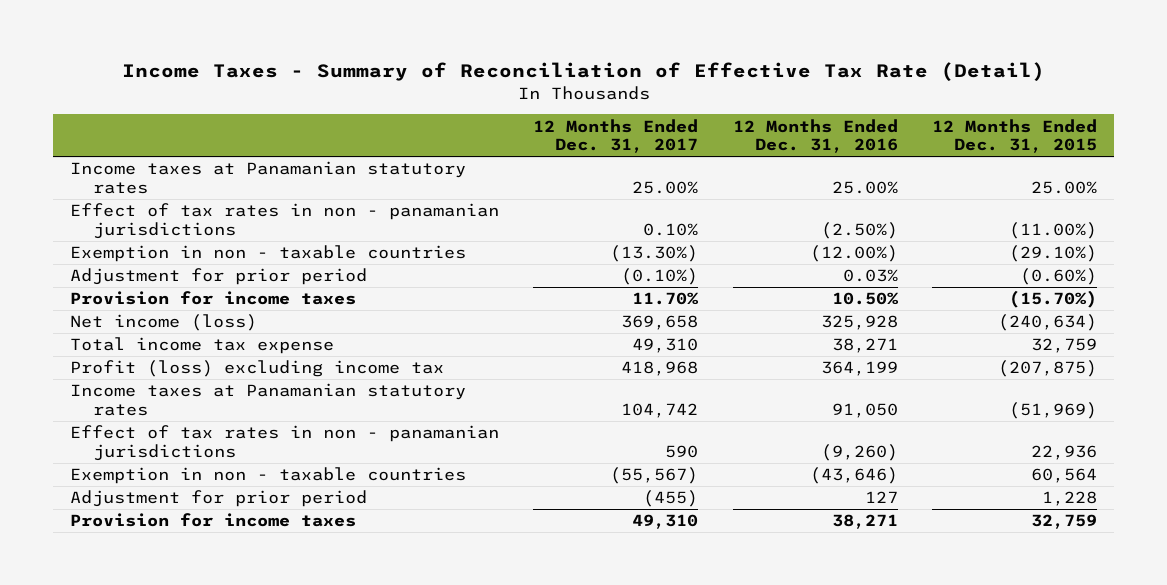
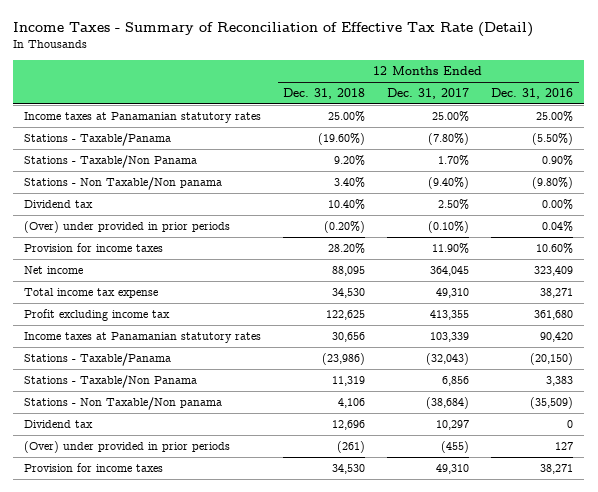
[932,118,1098,154] 12 Months Ended Dec. 31, 2015 -> none
none -> [283,88,366,100] Dec. 31, 2018
[69,203,499,239] Effect of tax rates in non - panamanian jurisdictions -> none
none -> [24,133,172,147] Stations - Taxable/Panama
none -> [24,155,198,169] Stations - Taxable/Non Panama
[69,245,466,263] Exemption in non - taxable countries -> [24,177,223,191] Stations - Non Taxable/Non panama
[610,245,699,263] (13.30%) -> [428,177,470,190] (9.40%)
[809,245,898,263] (12.00%) -> [532,177,574,190] (9.80%)
none -> [24,200,94,209] Dividend tax
[69,268,367,286] Adjustment for prior period -> [24,221,231,234] (Over) under provided in prior periods
[842,269,898,283] 0.03% -> [542,221,574,233] 0.04%
[632,292,700,306] 11.70% -> [432,243,470,255] 11.90%
[831,292,899,306] 10.50% -> [536,243,574,255] 10.60%
[69,314,257,332] Net income (loss) -> [24,266,84,275] Net income
[621,315,699,331] 369,658 -> [430,266,470,277] 364,045
[820,315,898,331] 325,928 -> [534,266,574,277] 323,409
[69,425,499,461] Effect of tax rates in non - panamanian jurisdictions -> none
[69,360,444,378] Profit (loss) excluding income tax -> [24,309,171,322] Profit excluding income tax
[621,361,699,377] 418,968 -> [430,310,470,321] 413,355
[820,361,898,377] 364,199 -> [534,310,574,321] 361,680
[621,402,699,418] 104,742 -> [430,332,470,343] 103,339
[831,402,898,418] 91,050 -> [540,332,574,343] 90,420
none -> [24,353,172,367] Stations - Taxable/Panama
none -> [24,375,198,389] Stations - Taxable/Non Panama
[69,467,466,485] Exemption in non - taxable countries -> [24,397,223,411] Stations - Non Taxable/Non panama
[610,467,699,485] (55,567) -> [426,397,470,410] (38,684)
[809,467,898,485] (43,646) -> [530,397,574,410] (35,509)
none -> [24,420,94,429] Dividend tax
[69,490,367,508] Adjustment for prior period -> [24,441,231,454] (Over) under provided in prior periods

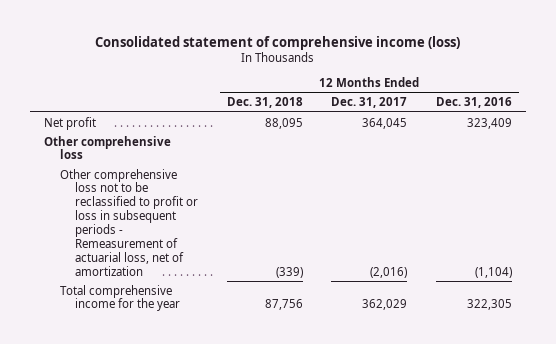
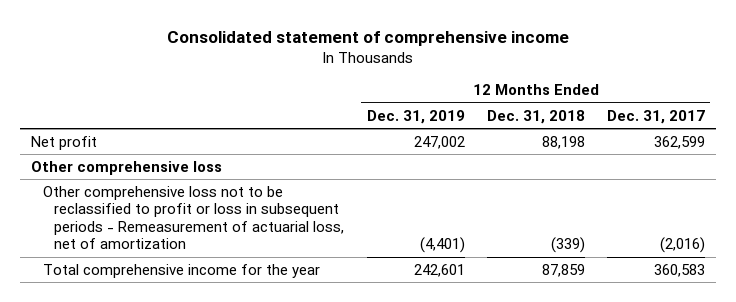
[94,36,460,51] Consolidated statement of comprehensive income (loss) -> [166,30,569,46] Consolidated statement of comprehensive income
[435,97,512,109] Dec. 31, 2016 -> none
none -> [366,109,465,124] Dec. 31, 2019
[264,117,303,129] 88,095 -> [541,135,585,149] 88,198
[362,117,408,129] 364,045 -> [653,135,705,149] 362,599
[264,299,303,311] 87,756 -> [541,263,585,277] 87,859
[362,299,408,311] 362,029 -> [653,263,705,277] 360,583

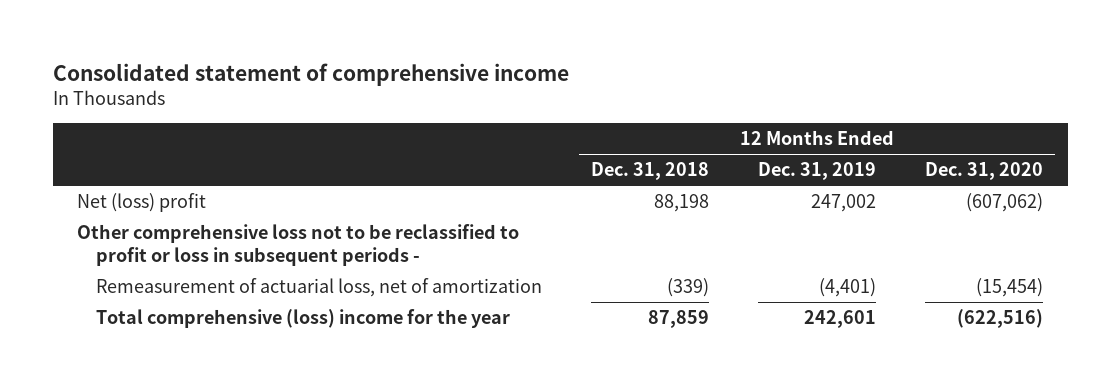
[606,109,705,124] Dec. 31, 2017 -> none
none -> [925,162,1044,181] Dec. 31, 2020
[30,160,222,175] Other comprehensive loss -> none
[30,135,97,150] Net profit -> [77,193,207,213] Net (loss) profit
none -> [77,224,520,266] Other comprehensive loss not to be reclassified to profit or loss in subsequent periods -
[42,185,345,250] Other comprehensive loss not to be reclassified to profit or loss in subsequent periods - Remeasurement of actuarial loss, net of amortization -> [96,278,543,298] Remeasurement of actuarial loss, net of amortization
[42,263,320,278] Total comprehensive income for the year -> [96,309,511,329] Total comprehensive (loss) income for the year

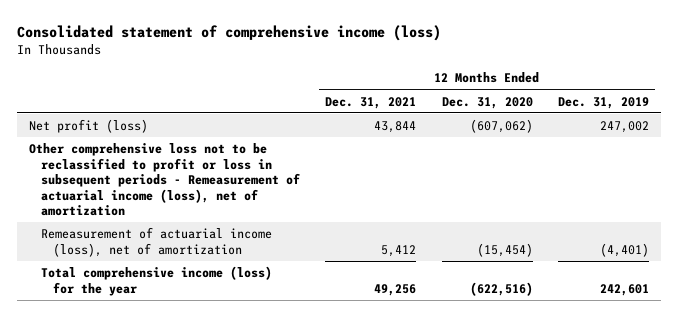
[52,62,569,86] Consolidated statement of comprehensive income -> [16,24,441,41] Consolidated statement of comprehensive income (loss)
[591,162,710,181] Dec. 31, 2018 -> none
none -> [325,96,417,109] Dec. 31, 2021
[77,193,207,213] Net (loss) profit -> [29,119,149,134] Net profit (loss)
[77,224,520,266] Other comprehensive loss not to be reclassified to profit or loss in subsequent periods - -> [29,143,301,216] Other comprehensive loss not to be reclassified to profit or loss in subsequent periods - Remeasurement of actuarial income (loss), net of amortization
[96,278,543,298] Remeasurement of actuarial loss, net of amortization -> [41,227,273,257] Remeasurement of actuarial income (loss), net of amortization
[96,309,511,329] Total comprehensive (loss) income for the year -> [41,266,273,296] Total comprehensive income (loss) for the year

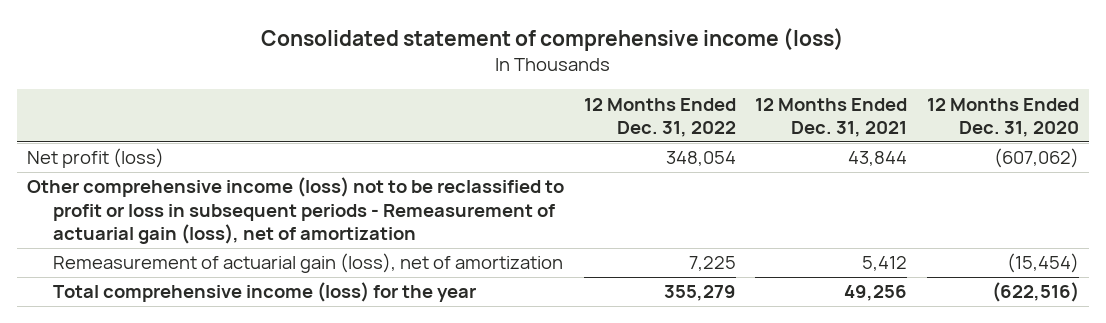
[557,96,649,109] Dec. 31, 2019 -> none
none -> [583,97,736,137] 12 Months Ended Dec. 31, 2022
[29,143,301,216] Other comprehensive loss not to be reclassified to profit or loss in subsequent periods - Remeasurement of actuarial income (loss), net of amortization -> [26,177,564,244] Other comprehensive income (loss) not to be reclassified to profit or loss in subsequent periods - Remeasurement of actuarial gain (loss), net of amortization
[41,227,273,257] Remeasurement of actuarial income (loss), net of amortization -> [53,253,564,274] Remeasurement of actuarial gain (loss), net of amortization

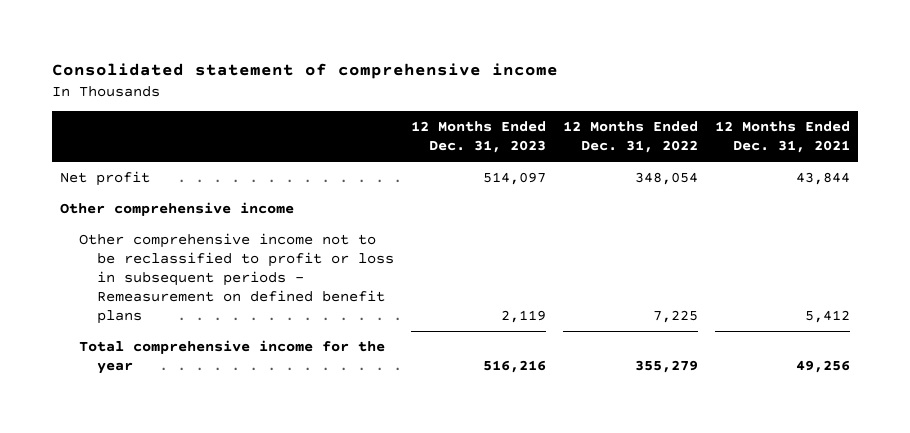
[260,27,844,51] Consolidated statement of comprehensive income (loss) -> [51,63,558,80] Consolidated statement of comprehensive income
[926,97,1079,137] 12 Months Ended Dec. 31, 2020 -> none
none -> [410,121,546,154] 12 Months Ended Dec. 31, 2023
[26,177,564,244] Other comprehensive income (loss) not to be reclassified to profit or loss in subsequent periods - Remeasurement of actuarial gain (loss), net of amortization -> none
[26,148,164,169] Net profit (loss) -> [60,170,151,186] Net profit
none -> [60,201,295,216] Other comprehensive income
[53,253,564,274] Remeasurement of actuarial gain (loss), net of amortization -> [78,232,394,325] Other comprehensive income not to be reclassified to profit or loss in subsequent periods - Remeasurement on defined benefit plans
[53,282,477,303] Total comprehensive income (loss) for the year -> [78,339,385,375] Total comprehensive income for the year

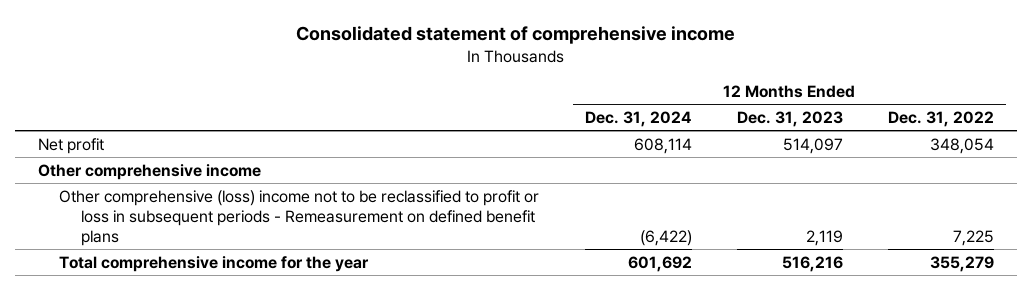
[714,121,850,154] 12 Months Ended Dec. 31, 2021 -> none
none -> [584,110,692,127] Dec. 31, 2024
[78,232,394,325] Other comprehensive income not to be reclassified to profit or loss in subsequent periods - Remeasurement on defined benefit plans -> [59,189,540,246] Other comprehensive (loss) income not to be reclassified to profit or loss in subsequent periods - Remeasurement on defined benefit plans

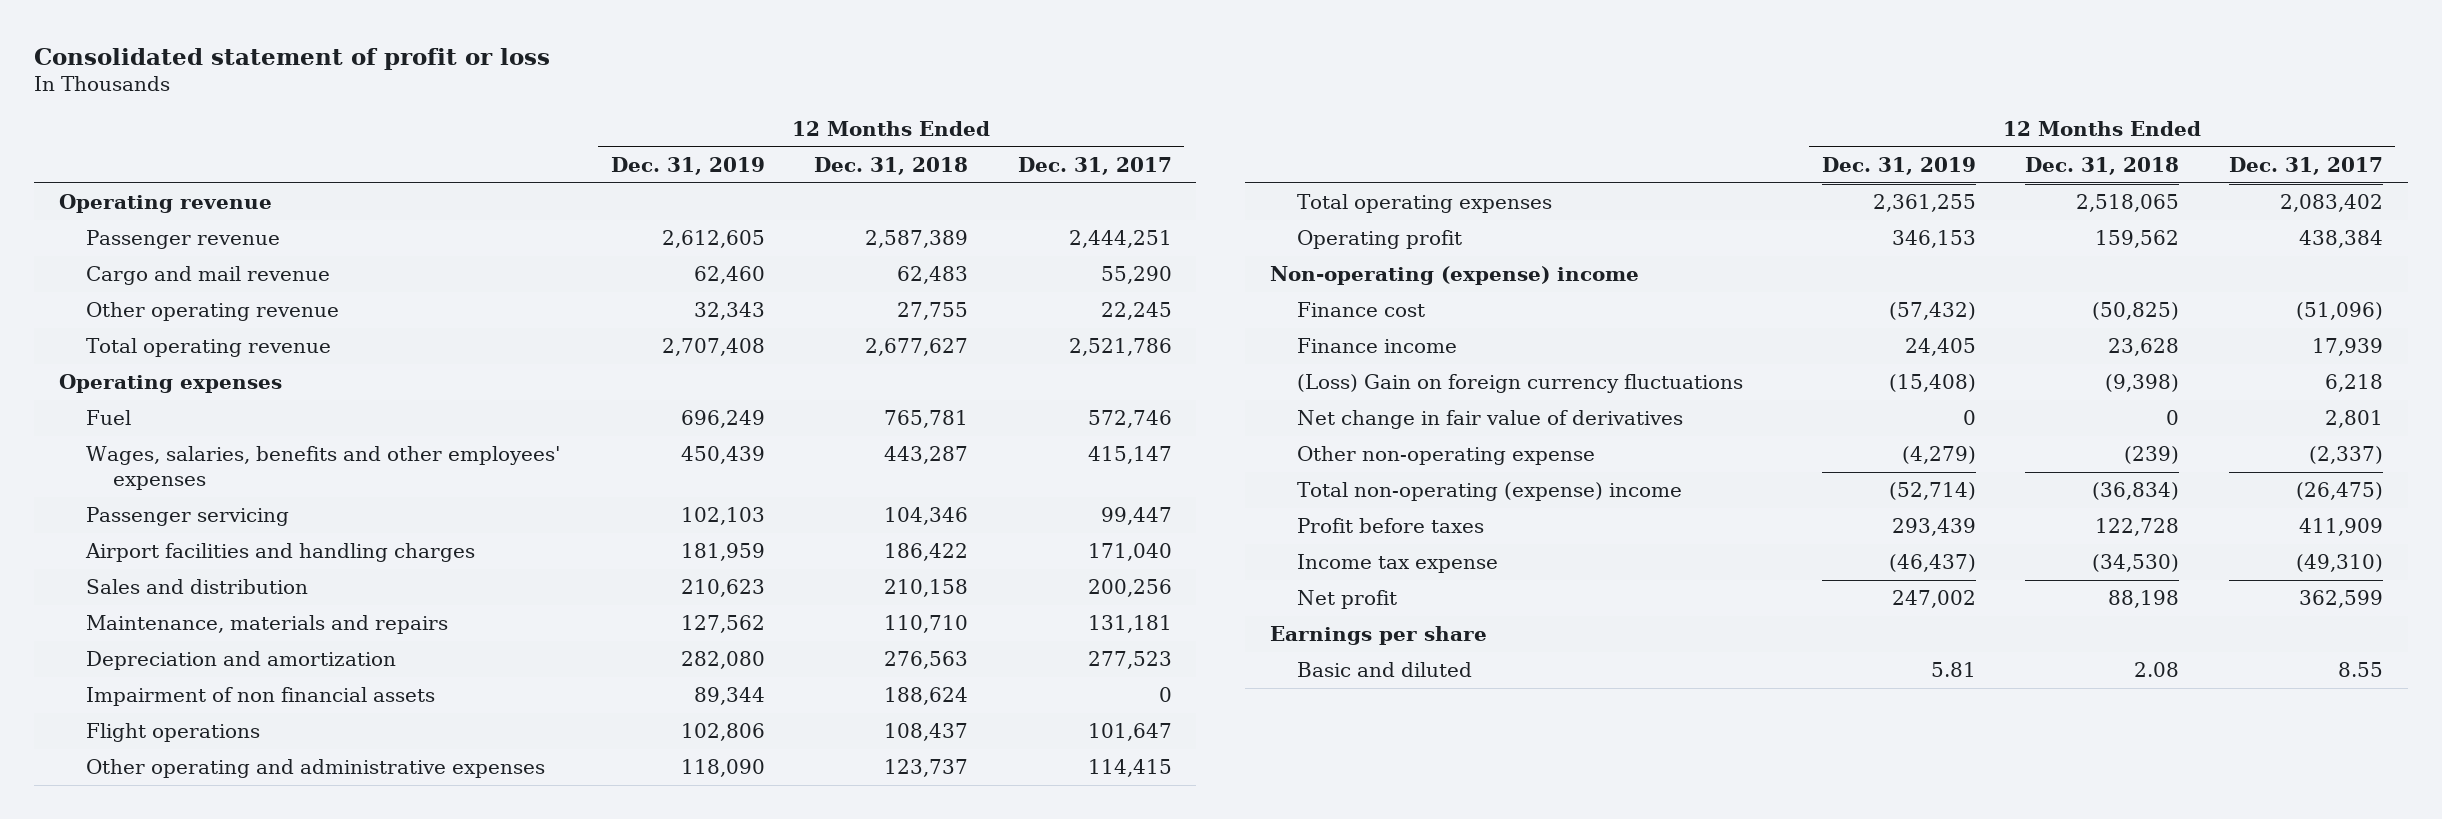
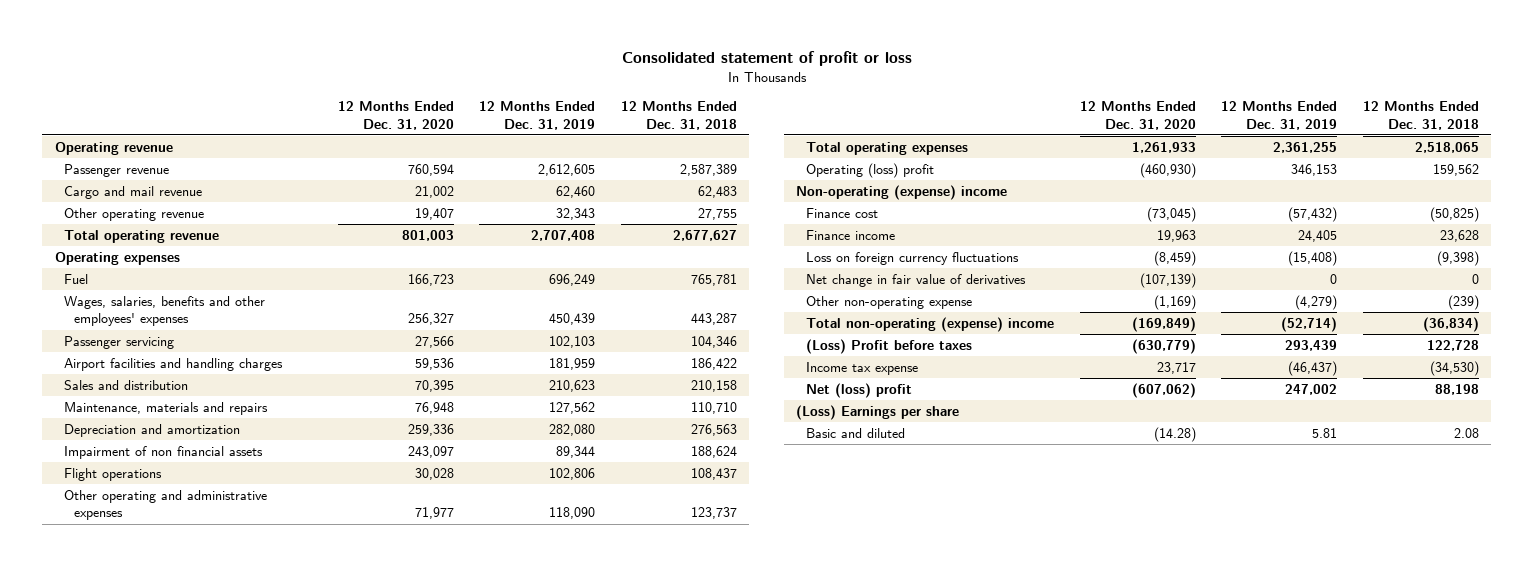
[1017,156,1172,175] Dec. 31, 2017 -> none
none -> [337,101,454,130] 12 Months Ended Dec. 31, 2020
[1297,230,1463,250] Operating profit -> [806,162,935,178] Operating (loss) profit
[1297,374,1744,394] (Loss) Gain on foreign currency fluctuations -> [806,251,1020,265] Loss on foreign currency fluctuations
[1297,518,1485,534] Profit before taxes -> [806,338,973,354] (Loss) Profit before taxes
[1297,590,1398,610] Net profit -> [806,382,913,398] Net (loss) profit
[1270,626,1488,646] Earnings per share -> [796,404,960,420] (Loss) Earnings per share

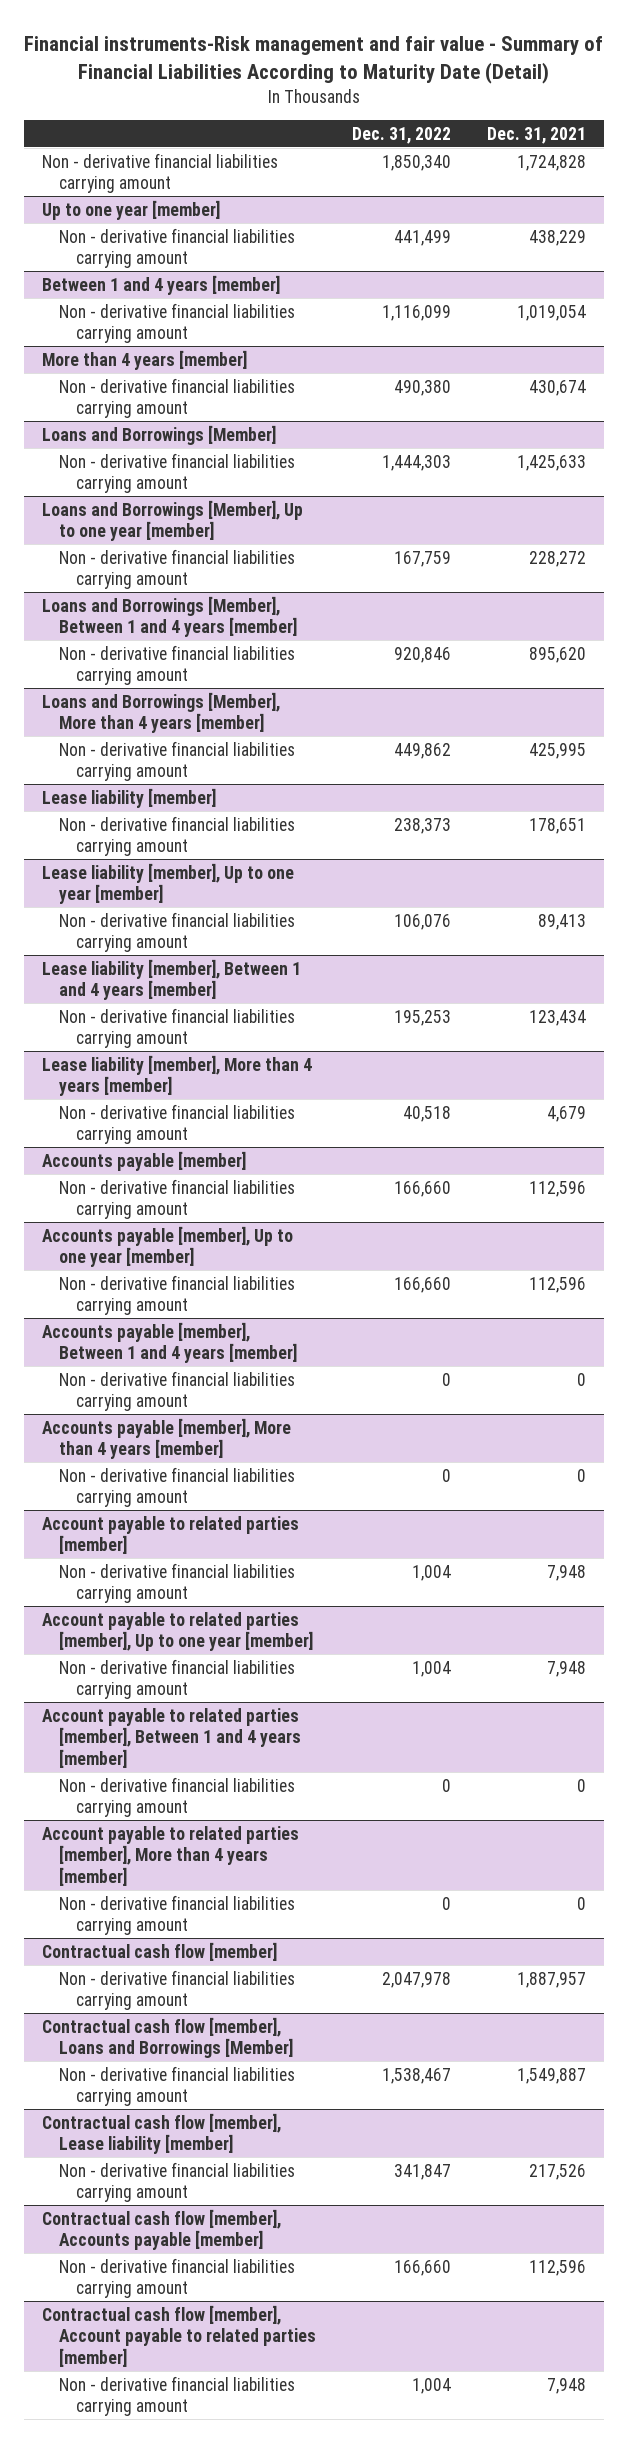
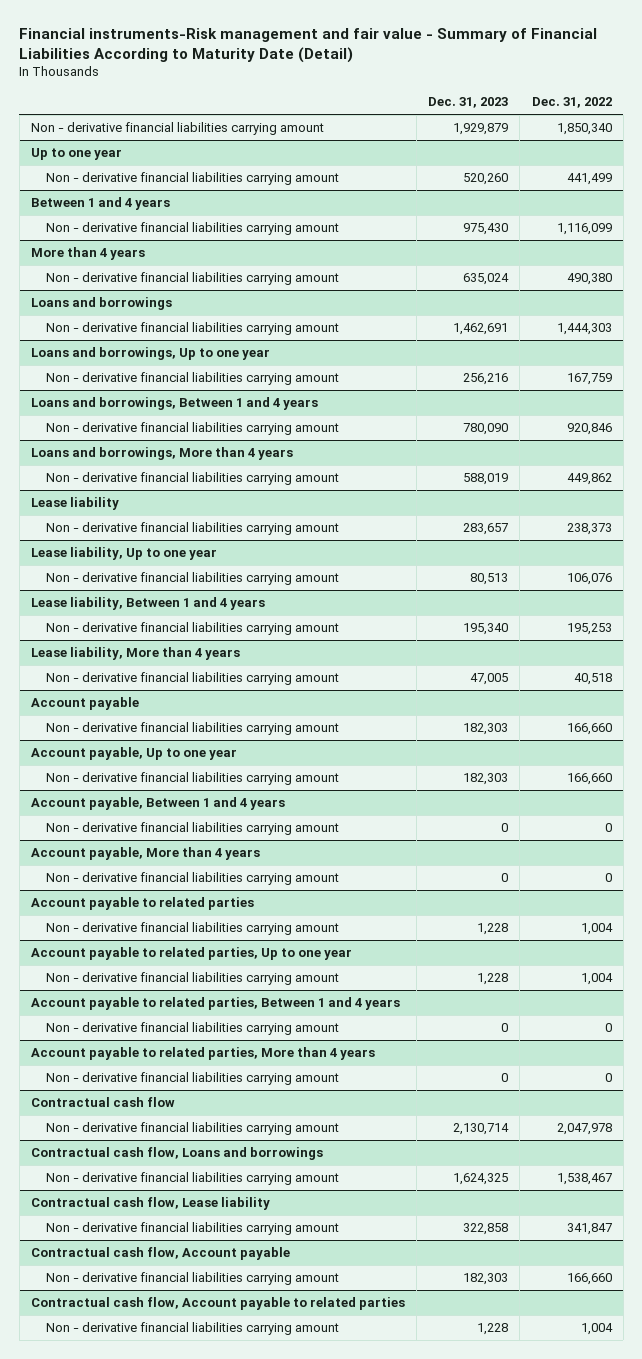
[487,126,587,144] Dec. 31, 2021 -> none
none -> [428,97,509,109] Dec. 31, 2023
[41,199,220,220] Up to one year [member] -> [30,148,122,161] Up to one year
[41,274,280,295] Between 1 and 4 years [member] -> [30,197,170,211] Between 1 and 4 years
[41,349,247,370] More than 4 years [member] -> [30,247,145,261] More than 4 years
[41,424,276,445] Loans and Borrowings [Member] -> [30,297,172,311] Loans and borrowings
[41,499,303,542] Loans and Borrowings [Member], Up to one year [member] -> [30,347,270,361] Loans and borrowings, Up to one year
[41,595,297,638] Loans and Borrowings [Member], Between 1 and 4 years [member] -> [30,397,318,411] Loans and borrowings, Between 1 and 4 years
[41,691,280,734] Loans and Borrowings [Member], More than 4 years [member] -> [30,447,293,461] Loans and borrowings, More than 4 years
[41,787,216,808] Lease liability [member] -> [30,497,119,511] Lease liability
[41,862,294,905] Lease liability [member], Up to one year [member] -> [30,547,217,561] Lease liability, Up to one year
[41,958,301,1001] Lease liability [member], Between 1 and 4 years [member] -> [30,597,265,611] Lease liability, Between 1 and 4 years
[41,1054,312,1097] Lease liability [member], More than 4 years [member] -> [30,647,240,661] Lease liability, More than 4 years
[41,1150,246,1171] Accounts payable [member] -> [30,697,139,711] Account payable
[41,1225,293,1268] Accounts payable [member], Up to one year [member] -> [30,747,237,761] Account payable, Up to one year
[41,1321,297,1364] Accounts payable [member], Between 1 and 4 years [member] -> [30,797,285,811] Account payable, Between 1 and 4 years
[41,1417,291,1460] Accounts payable [member], More than 4 years [member] -> [30,847,260,861] Account payable, More than 4 years
[41,1515,299,1555] Account payable to related parties [member] -> [30,897,254,911] Account payable to related parties
[41,1611,313,1652] Account payable to related parties [member], Up to one year [member] -> [30,947,352,961] Account payable to related parties, Up to one year
[41,1707,301,1768] Account payable to related parties [member], Between 1 and 4 years [member] -> [30,997,400,1011] Account payable to related parties, Between 1 and 4 years
[41,1825,299,1886] Account payable to related parties [member], More than 4 years [member] -> [30,1047,375,1061] Account payable to related parties, More than 4 years
[41,1941,277,1961] Contractual cash flow [member] -> [30,1097,175,1108] Contractual cash flow
[41,2016,293,2059] Contractual cash flow [member], Loans and Borrowings [Member] -> [30,1147,323,1161] Contractual cash flow, Loans and borrowings
[41,2112,281,2155] Contractual cash flow [member], Lease liability [member] -> [30,1197,270,1211] Contractual cash flow, Lease liability
[41,2208,281,2251] Contractual cash flow [member], Accounts payable [member] -> [30,1247,290,1261] Contractual cash flow, Account payable
[41,2304,316,2367] Contractual cash flow [member], Account payable to related parties [member] -> [30,1297,405,1311] Contractual cash flow, Account payable to related parties

